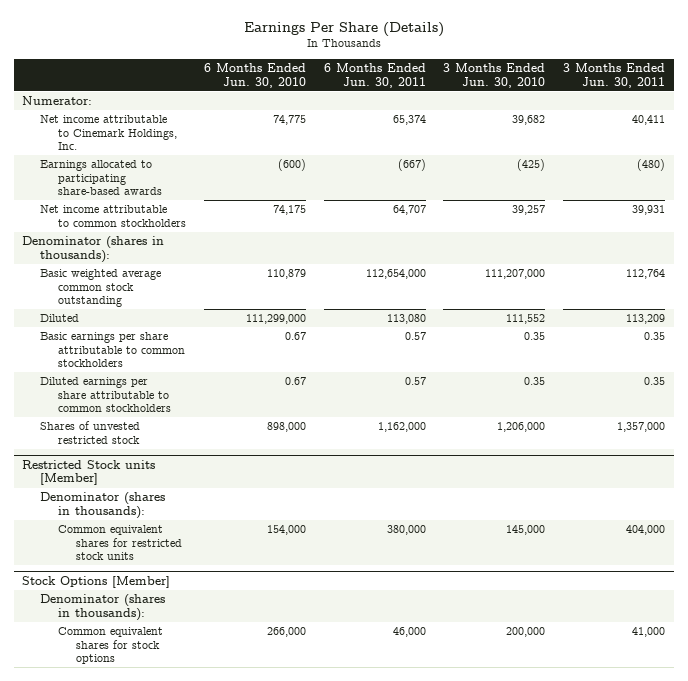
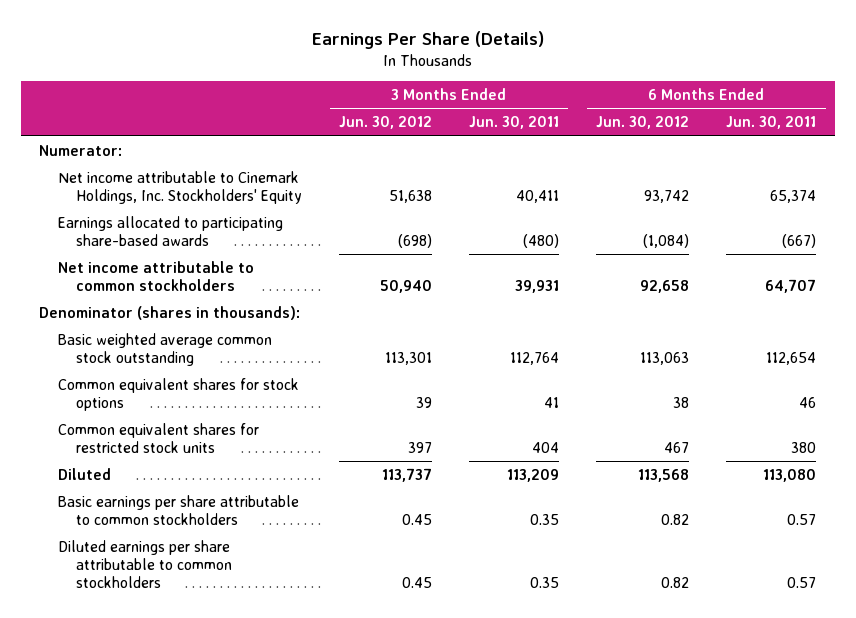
[203,63,306,88] 6 Months Ended Jun. 30, 2010 -> none
[443,63,546,88] 3 Months Ended Jun. 30, 2010 -> none
none -> [339,116,433,130] Jun. 30, 2012
none -> [596,116,690,130] Jun. 30, 2012
[40,115,178,151] Net income attributable to Cinemark Holdings, Inc. -> [57,170,303,205] Net income attributable to Cinemark Holdings, Inc. Stockholders' Equity
[365,269,426,280] 112,654,000 -> [766,352,817,366] 112,654
none -> [57,377,299,412] Common equivalent shares for stock options
none -> [57,422,259,454] Common equivalent shares for restricted stock units
[40,421,141,444] Shares of unvested restricted stock -> none
[22,459,156,486] Restricted Stock units [Member] -> none
[40,492,166,519] Denominator (shares in thousands): -> none
[58,525,183,561] Common equivalent shares for restricted stock units -> none
[22,575,171,588] Stock Options [Member] -> none
[40,594,166,621] Denominator (shares in thousands): -> none
[58,627,164,665] Common equivalent shares for stock options -> none

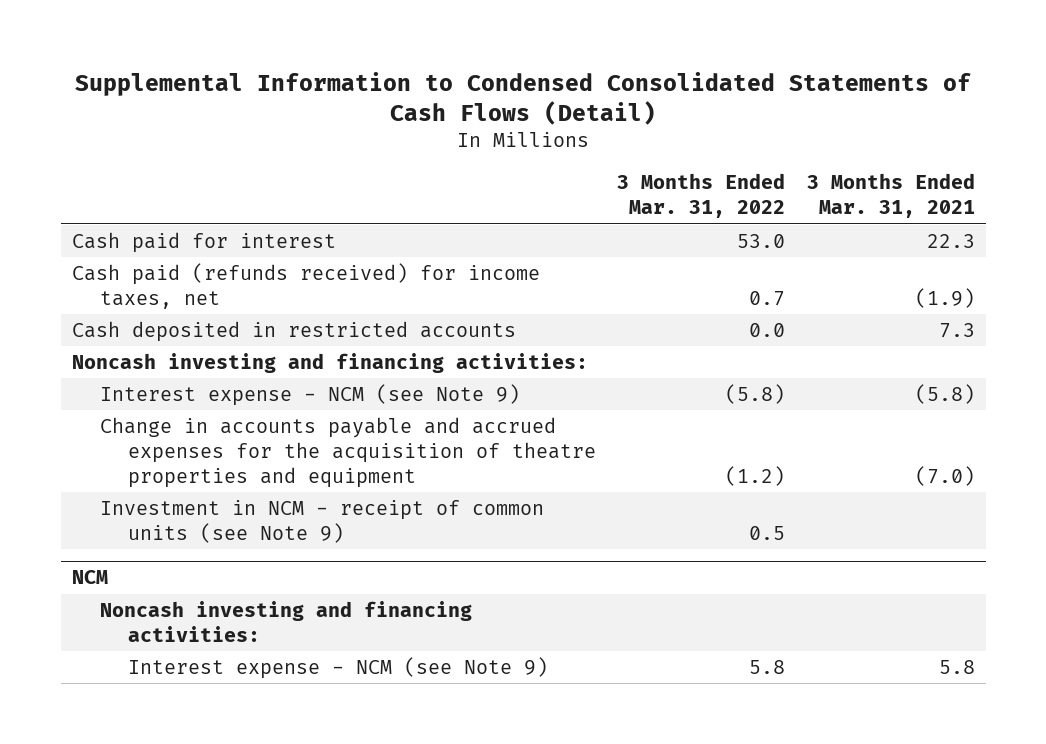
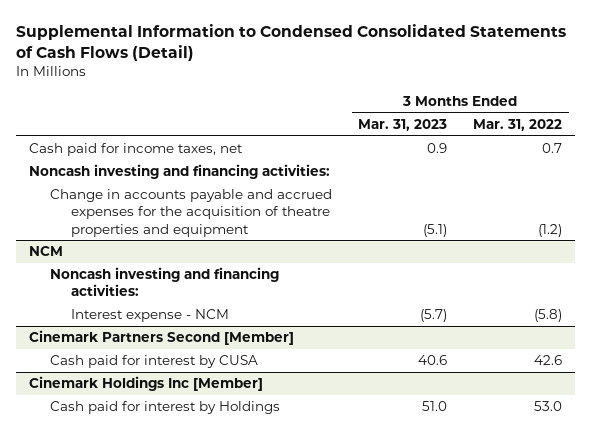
[806,173,975,219] 3 Months Ended Mar. 31, 2021 -> none
none -> [358,118,448,131] Mar. 31, 2023
[71,231,336,253] Cash paid for interest -> none
[71,320,516,342] Cash deposited in restricted accounts -> none
[71,262,540,309] Cash paid (refunds received) for income taxes, net -> [29,143,244,157] Cash paid for income taxes, net
[99,383,520,406] Interest expense - NCM (see Note 9) -> none
[99,499,544,543] Investment in NCM - receipt of common units (see Note 9) -> none
[127,656,548,679] Interest expense - NCM (see Note 9) -> [71,309,230,323] Interest expense - NCM
[749,659,786,674] 5.8 -> [534,309,563,323] (5.8)
none -> [29,330,295,346] Cinemark Partners Second [Member]
none -> [50,355,259,369] Cash paid for interest by CUSA
none -> [29,376,264,392] Cinemark Holdings Inc [Member]
none -> [50,401,281,415] Cash paid for interest by Holdings

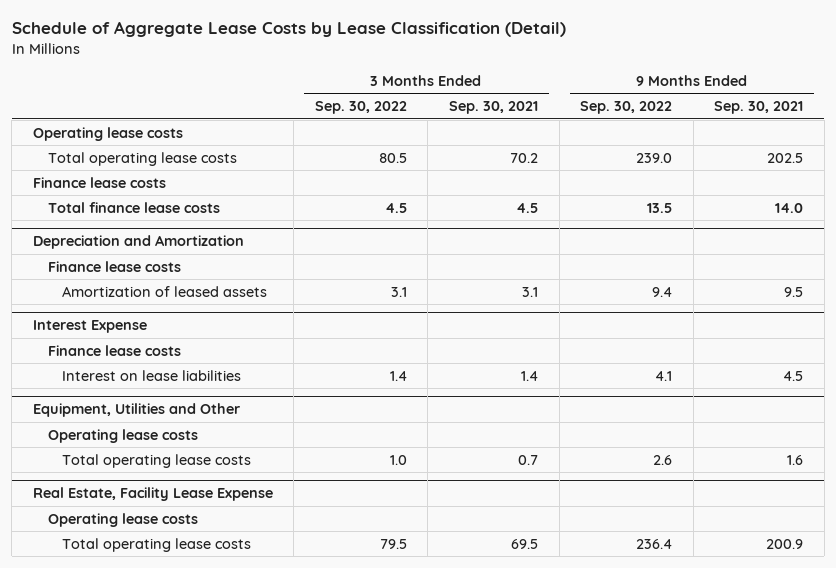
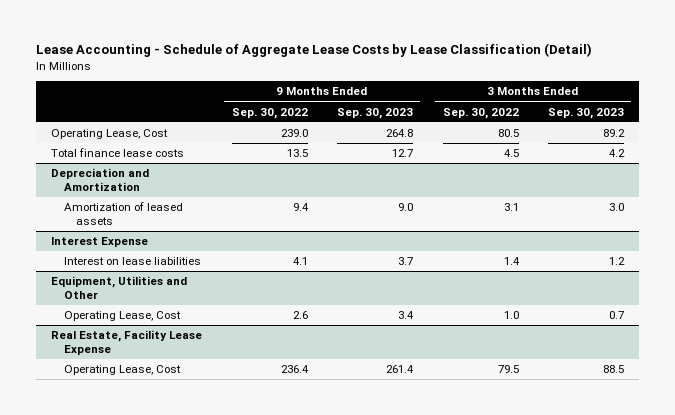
[11,21,566,38] Schedule of Aggregate Lease Costs by Lease Classification (Detail) -> [36,43,593,58] Lease Accounting - Schedule of Aggregate Lease Costs by Lease Classification (Detail)
[449,101,539,115] Sep. 30, 2021 -> none
[714,101,804,115] Sep. 30, 2021 -> none
none -> [337,107,414,119] Sep. 30, 2023
none -> [548,107,625,119] Sep. 30, 2023
[32,126,183,141] Operating lease costs -> none
[32,176,166,188] Finance lease costs -> none
[47,151,237,166] Total operating lease costs -> [51,129,169,140] Operating Lease, Cost
[47,260,181,272] Finance lease costs -> none
[47,344,181,356] Finance lease costs -> none
[47,428,198,443] Operating lease costs -> none
[62,453,252,468] Total operating lease costs -> [63,311,181,322] Operating Lease, Cost
[47,512,198,527] Operating lease costs -> none
[62,537,252,552] Total operating lease costs -> [63,365,181,376] Operating Lease, Cost

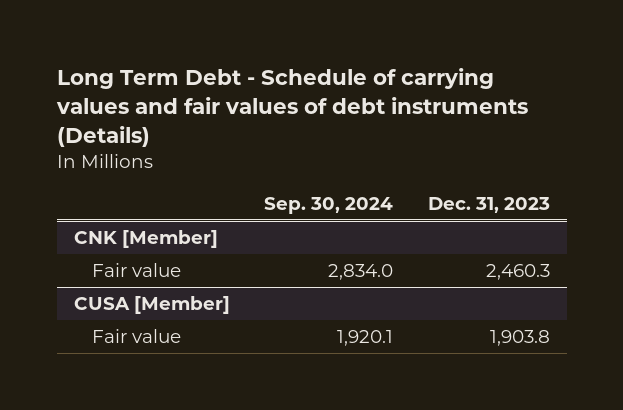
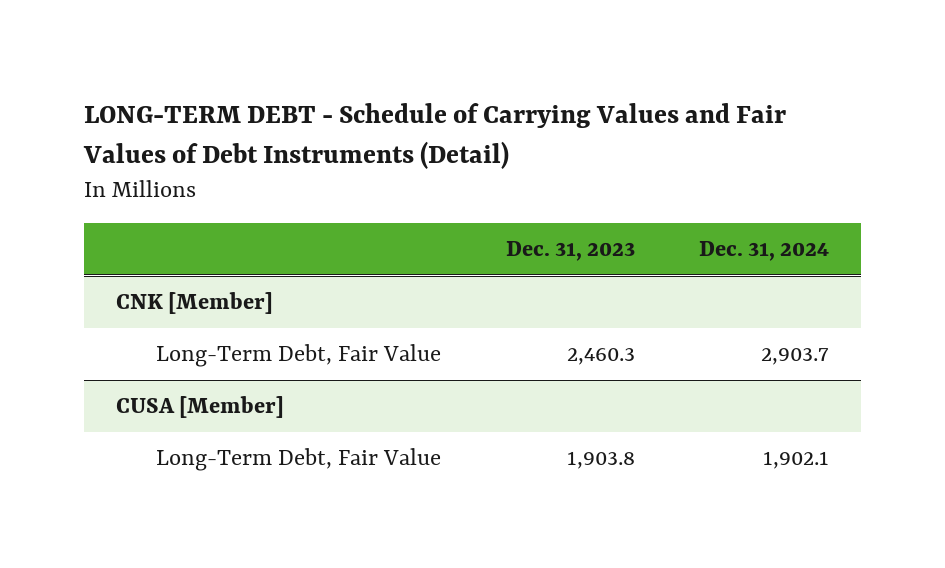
[55,68,528,147] Long Term Debt - Schedule of carrying values and fair values of debt instruments (Details) -> [82,103,786,169] LONG-TERM DEBT - Schedule of Carrying Values and Fair Values of Debt Instruments (Detail)
[264,196,394,214] Sep. 30, 2024 -> none
none -> [699,241,830,262] Dec. 31, 2024
[91,263,181,278] Fair value -> [156,344,442,368] Long-Term Debt, Fair Value
[91,329,181,344] Fair value -> [156,448,442,472] Long-Term Debt, Fair Value

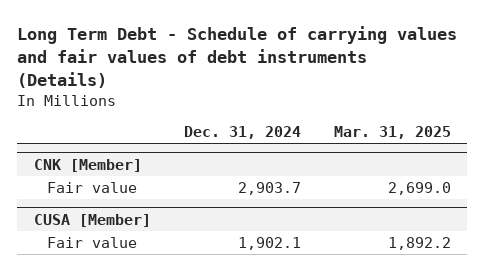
[82,103,786,169] LONG-TERM DEBT - Schedule of Carrying Values and Fair Values of Debt Instruments (Detail) -> [17,26,458,88] Long Term Debt - Schedule of carrying values and fair values of debt instruments (Details)
[505,241,635,262] Dec. 31, 2023 -> none
none -> [333,126,451,140] Mar. 31, 2025
[156,344,442,368] Long-Term Debt, Fair Value -> [46,181,137,193] Fair value
[156,448,442,472] Long-Term Debt, Fair Value -> [46,236,137,248] Fair value

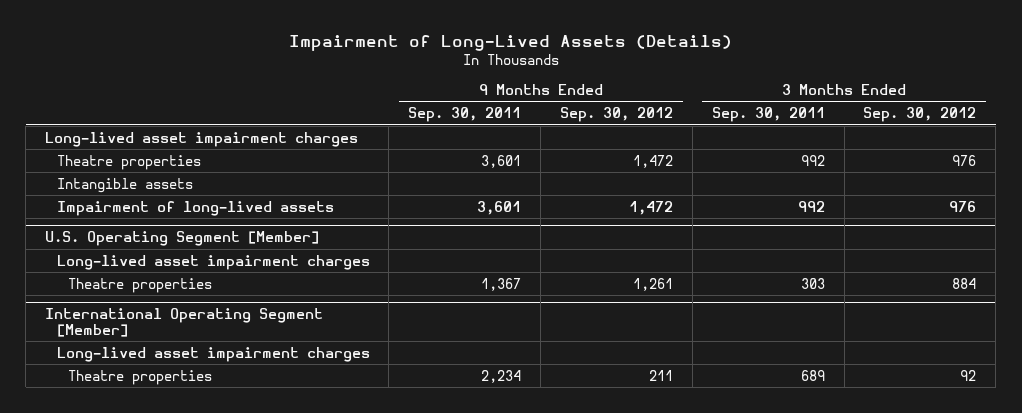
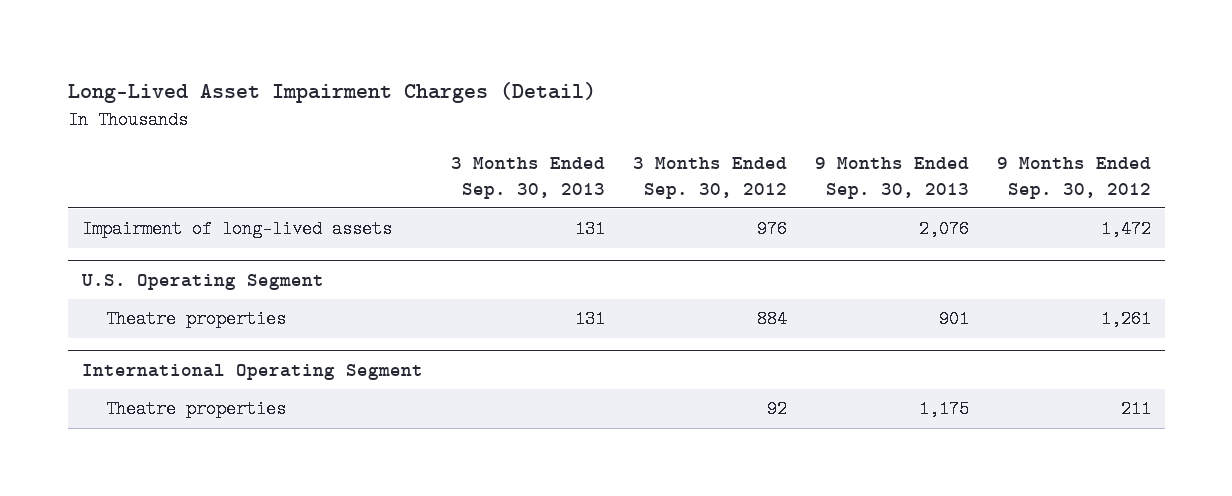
[288,34,732,51] Impairment of Long-Lived Assets (Details) -> [67,82,596,104] Long-Lived Asset Impairment Charges (Detail)
[408,107,522,123] Sep. 30, 2011 -> none
[711,107,825,123] Sep. 30, 2011 -> none
none -> [450,157,605,199] 3 Months Ended Sep. 30, 2013
none -> [814,157,969,199] 9 Months Ended Sep. 30, 2013
[45,131,359,147] Long-lived asset impairment charges -> none
[56,154,201,170] Theatre properties -> none
[56,177,193,193] Intangible assets -> none
[56,254,370,270] Long-lived asset impairment charges -> none
[45,231,320,247] U.S. Operating Segment [Member] -> [80,273,324,290] U.S. Operating Segment
[56,346,370,362] Long-lived asset impairment charges -> none
[45,308,324,337] International Operating Segment [Member] -> [81,363,423,380] International Operating Segment

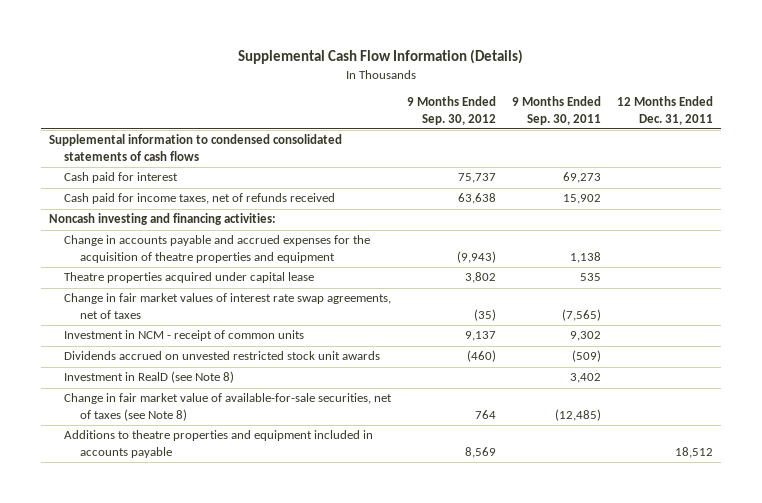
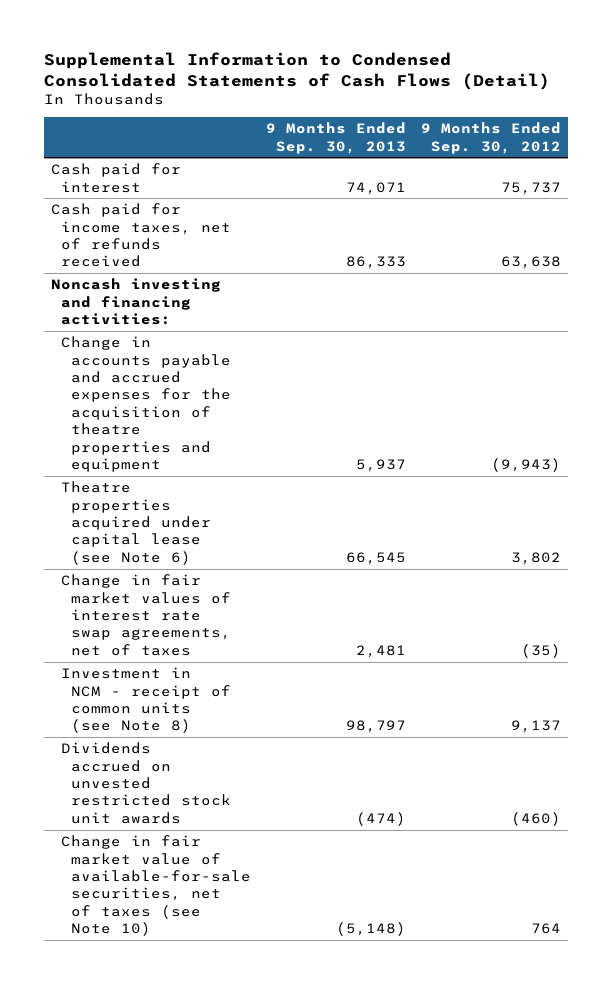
[238,49,524,65] Supplemental Cash Flow Information (Details) -> [43,51,550,90] Supplemental Information to Condensed Consolidated Statements of Cash Flows (Detail)
[512,96,602,125] 9 Months Ended Sep. 30, 2011 -> none
[616,96,713,125] 12 Months Ended Dec. 31, 2011 -> none
none -> [265,122,406,154] 9 Months Ended Sep. 30, 2013
[49,134,343,162] Supplemental information to condensed consolidated statements of cash flows -> none
[64,272,315,284] Theatre properties acquired under capital lease -> [61,481,211,565] Theatre properties acquired under capital lease (see Note 6)
[64,330,305,342] Investment in NCM - receipt of common units -> [61,667,231,734] Investment in NCM - receipt of common units (see Note 8)
[64,371,235,384] Investment in RealD (see Note 8) -> none
[64,430,374,459] Additions to theatre properties and equipment included in accounts payable -> none
[64,393,393,422] Change in fair market value of available-for-sale securities, net of taxes (see Note 8) -> [61,835,251,937] Change in fair market value of available-for-sale securities, net of taxes (see Note 10)

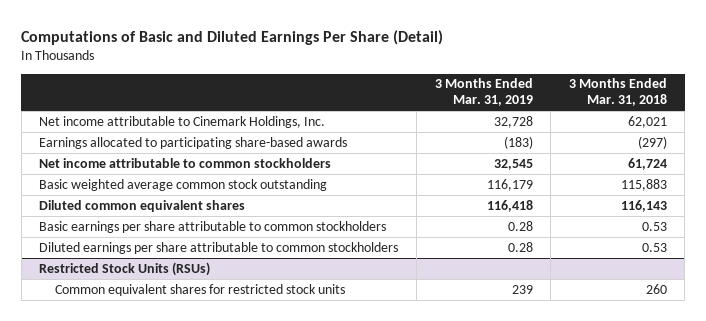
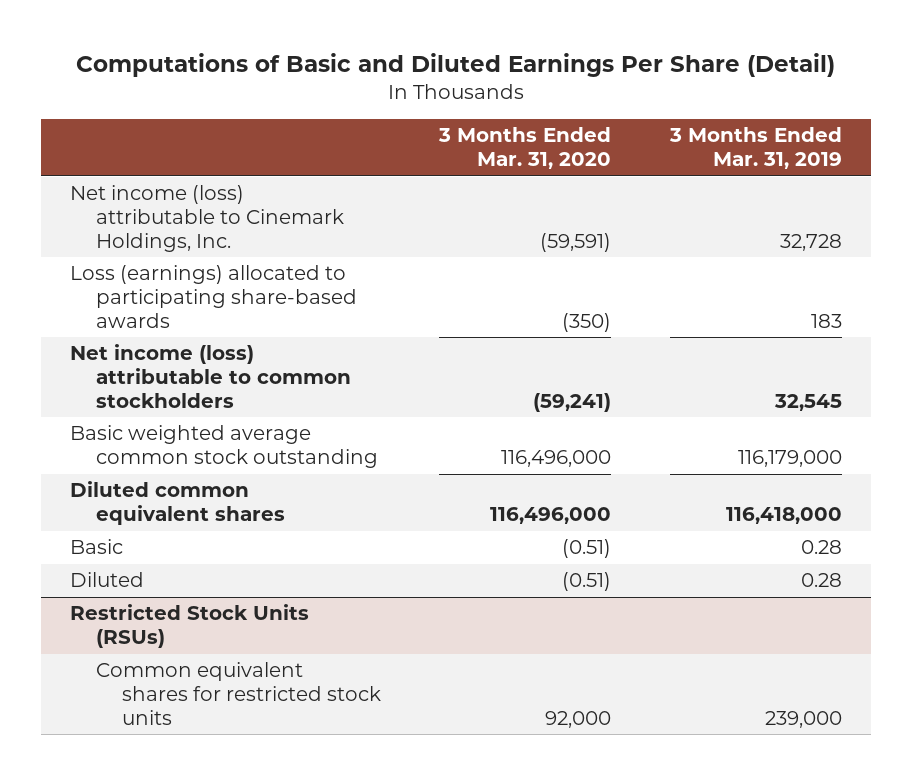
[568,78,667,107] 3 Months Ended Mar. 31, 2018 -> none
none -> [438,127,612,170] 3 Months Ended Mar. 31, 2020
[39,115,326,128] Net income attributable to Cinemark Holdings, Inc. -> [70,185,344,252] Net income (loss) attributable to Cinemark Holdings, Inc.
[39,136,348,149] Earnings allocated to participating share-based awards -> [70,265,357,328] Loss (earnings) allocated to participating share-based awards
[503,135,533,149] (183) -> [810,313,842,328] 183
[39,157,332,168] Net income attributable to common stockholders -> [70,344,351,408] Net income (loss) attributable to common stockholders
[486,178,533,191] 116,179 -> [737,450,842,468] 116,179,000
[486,199,533,212] 116,418 -> [725,507,842,525] 116,418,000
[39,220,387,233] Basic earnings per share attributable to common stockholders -> [70,539,124,555] Basic
[39,241,399,254] Diluted earnings per share attributable to common stockholders -> [70,572,145,588] Diluted
[511,284,533,294] 239 -> [764,710,842,728] 239,000

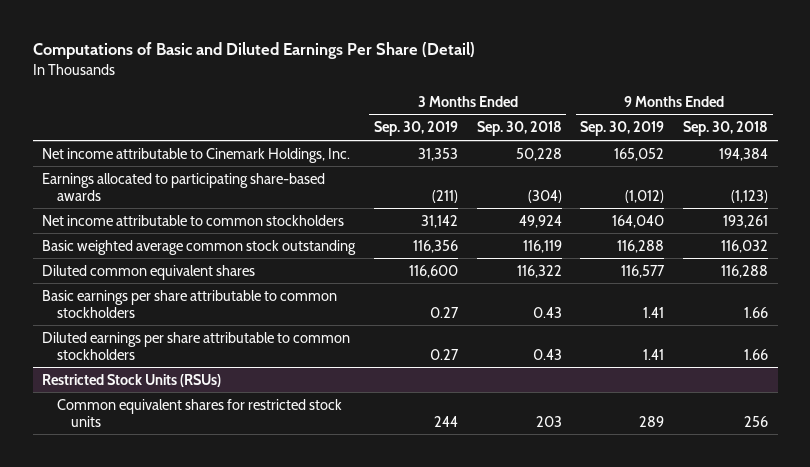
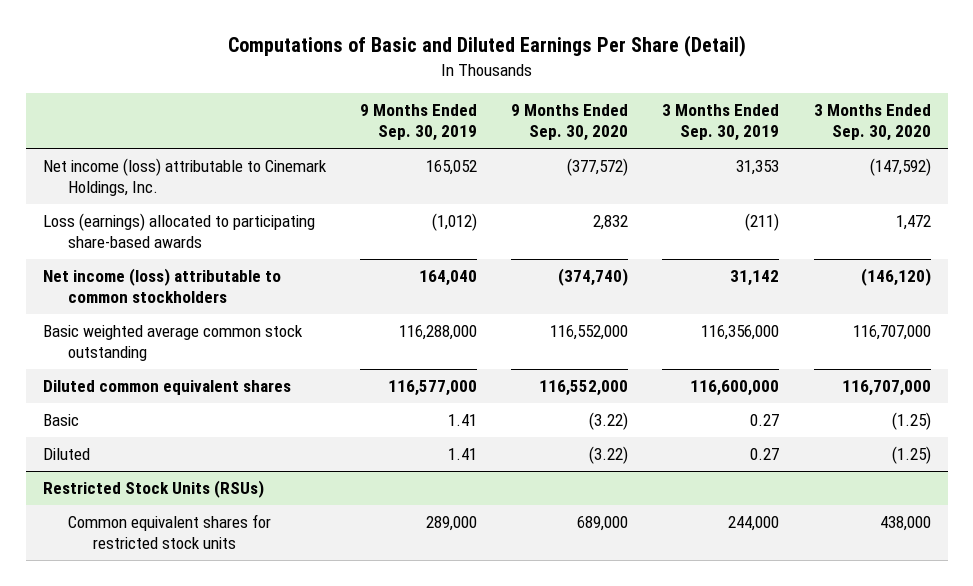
[476,121,562,137] Sep. 30, 2018 -> none
[683,121,769,137] Sep. 30, 2018 -> none
none -> [511,104,629,142] 9 Months Ended Sep. 30, 2020
none -> [813,104,931,142] 3 Months Ended Sep. 30, 2020
[42,147,351,163] Net income attributable to Cinemark Holdings, Inc. -> [42,158,327,197] Net income (loss) attributable to Cinemark Holdings, Inc.
[42,172,326,201] Earnings allocated to participating share-based awards -> [42,213,315,249] Loss (earnings) allocated to participating share-based awards
[42,214,345,226] Net income attributable to common stockholders -> [42,268,281,304] Net income (loss) attributable to common stockholders
[413,239,459,253] 116,356 -> [701,325,780,341] 116,356,000
[617,239,665,253] 116,288 -> [398,325,477,341] 116,288,000
[409,264,459,278] 116,600 -> [690,380,780,397] 116,600,000
[621,264,666,278] 116,577 -> [387,380,477,397] 116,577,000
[42,289,338,318] Basic earnings per share attributable to common stockholders -> [42,414,79,427] Basic
[42,331,351,360] Diluted earnings per share attributable to common stockholders -> [42,448,90,461] Diluted
[434,415,459,427] 244 -> [728,516,780,532] 244,000
[639,415,665,427] 289 -> [425,516,477,532] 289,000

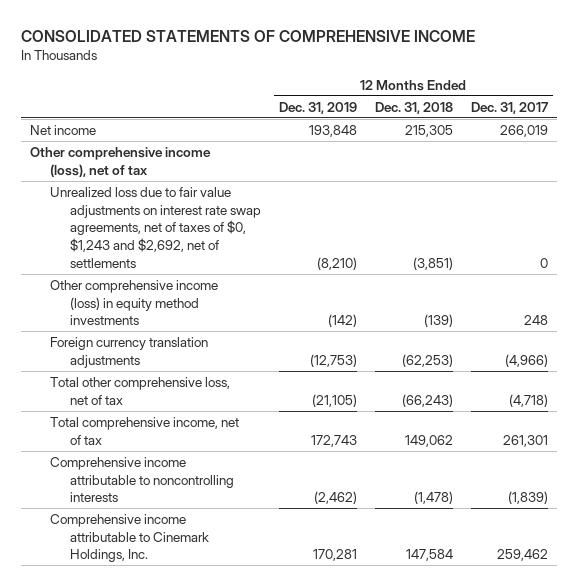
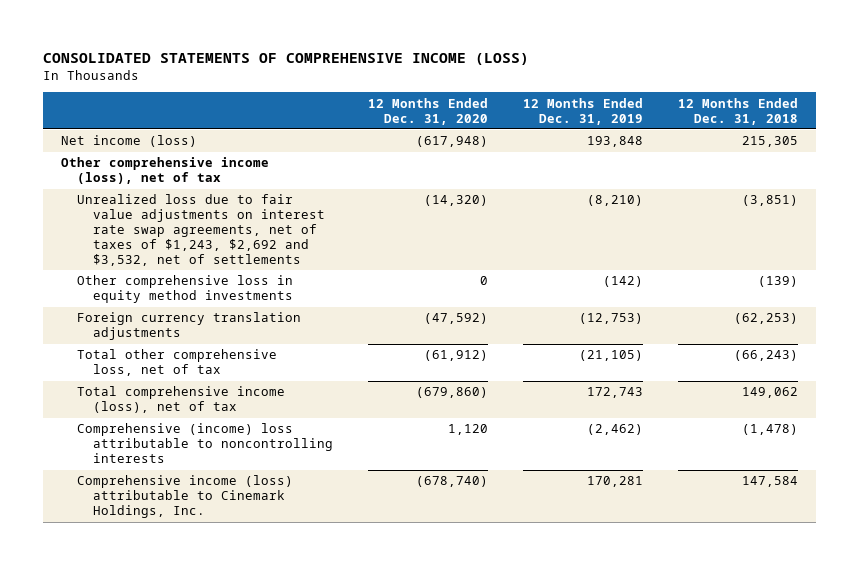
[20,29,475,42] CONSOLIDATED STATEMENTS OF COMPREHENSIVE INCOME -> [43,52,530,65] CONSOLIDATED STATEMENTS OF COMPREHENSIVE INCOME (LOSS)
[471,101,549,114] Dec. 31, 2017 -> none
none -> [368,97,489,125] 12 Months Ended Dec. 31, 2020
[29,124,96,135] Net income -> [61,135,198,148] Net income (loss)
[49,186,261,268] Unrealized loss due to fair value adjustments on interest rate swap agreements, net of taxes of $0, $1,243 and $2,692, net of settlements -> [77,194,326,266] Unrealized loss due to fair value adjustments on interest rate swap agreements, net of taxes of $1,243, $2,692 and $3,532, net of settlements
[49,279,218,326] Other comprehensive income (loss) in equity method investments -> [77,275,294,304] Other comprehensive loss in equity method investments
[49,416,239,445] Total comprehensive income, net of tax -> [77,386,286,414] Total comprehensive income (loss), net of tax
[49,456,234,503] Comprehensive income attributable to noncontrolling interests -> [77,423,334,464] Comprehensive (income) loss attributable to noncontrolling interests
[49,513,209,563] Comprehensive income attributable to Cinemark Holdings, Inc. -> [77,475,294,519] Comprehensive income (loss) attributable to Cinemark Holdings, Inc.

